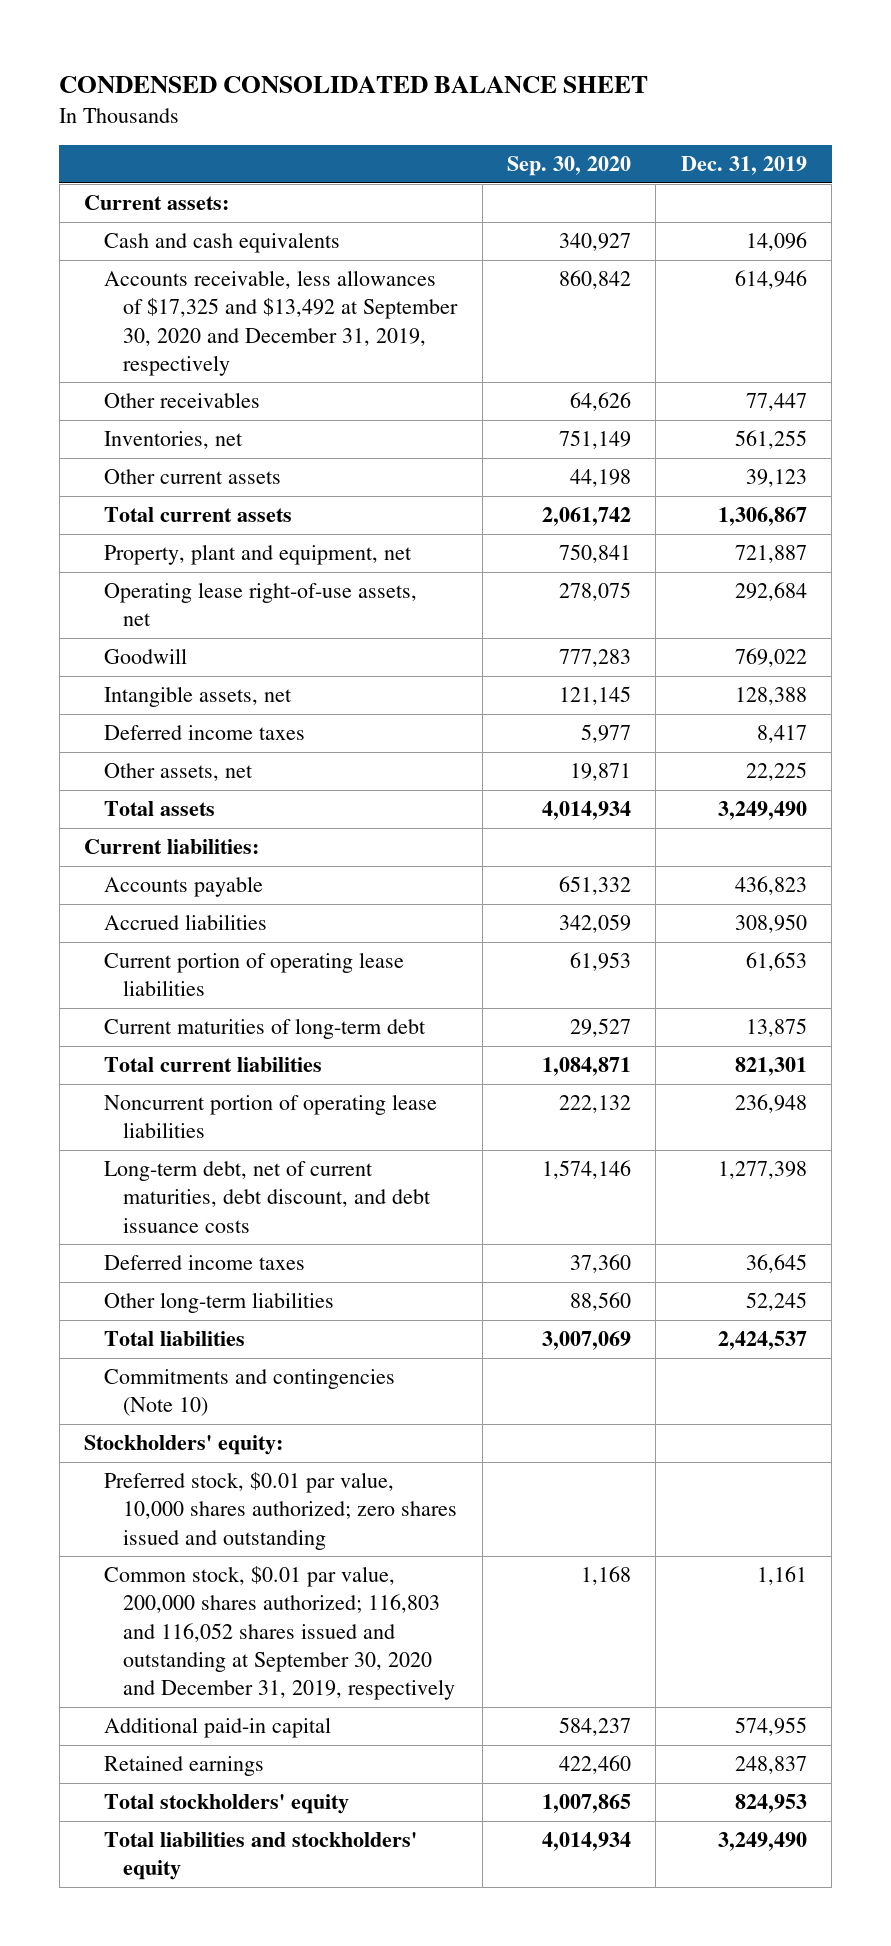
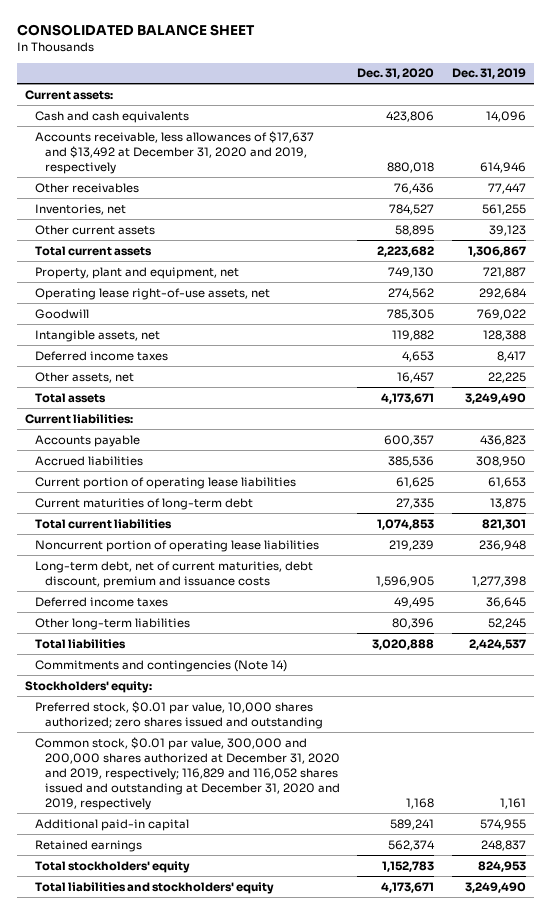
[59,76,649,94] CONDENSED CONSOLIDATED BALANCE SHEET -> [16,24,255,37] CONSOLIDATED BALANCE SHEET
[506,156,631,177] Sep. 30, 2020 -> none
none -> [357,68,435,80] Dec. 31, 2020
[103,270,459,376] Accounts receivable, less allowances of $17,325 and $13,492 at September 30, 2020 and December 31, 2019, respectively -> [35,130,315,174] Accounts receivable, less allowances of $17,637 and $13,492 at December 31, 2020 and 2019, respectively
[103,1161,432,1233] Long-term debt, net of current maturities, debt discount, and debt issuance costs -> [35,560,314,588] Long-term debt, net of current maturities, debt discount, premium and issuance costs
[103,1369,395,1417] Commitments and contingencies (Note 10) -> [35,659,288,672] Commitments and contingencies (Note 14)
[103,1566,456,1701] Common stock, $0.01 par value, 200,000 shares authorized; 116,803 and 116,052 shares issued and outstanding at September 30, 2020 and December 31, 2019, respectively -> [35,736,340,810] Common stock, $0.01 par value, 300,000 and 200,000 shares authorized at December 31, 2020 and 2019, respectively; 116,829 and 116,052 shares issued and outstanding at December 31, 2020 and 2019, respectively

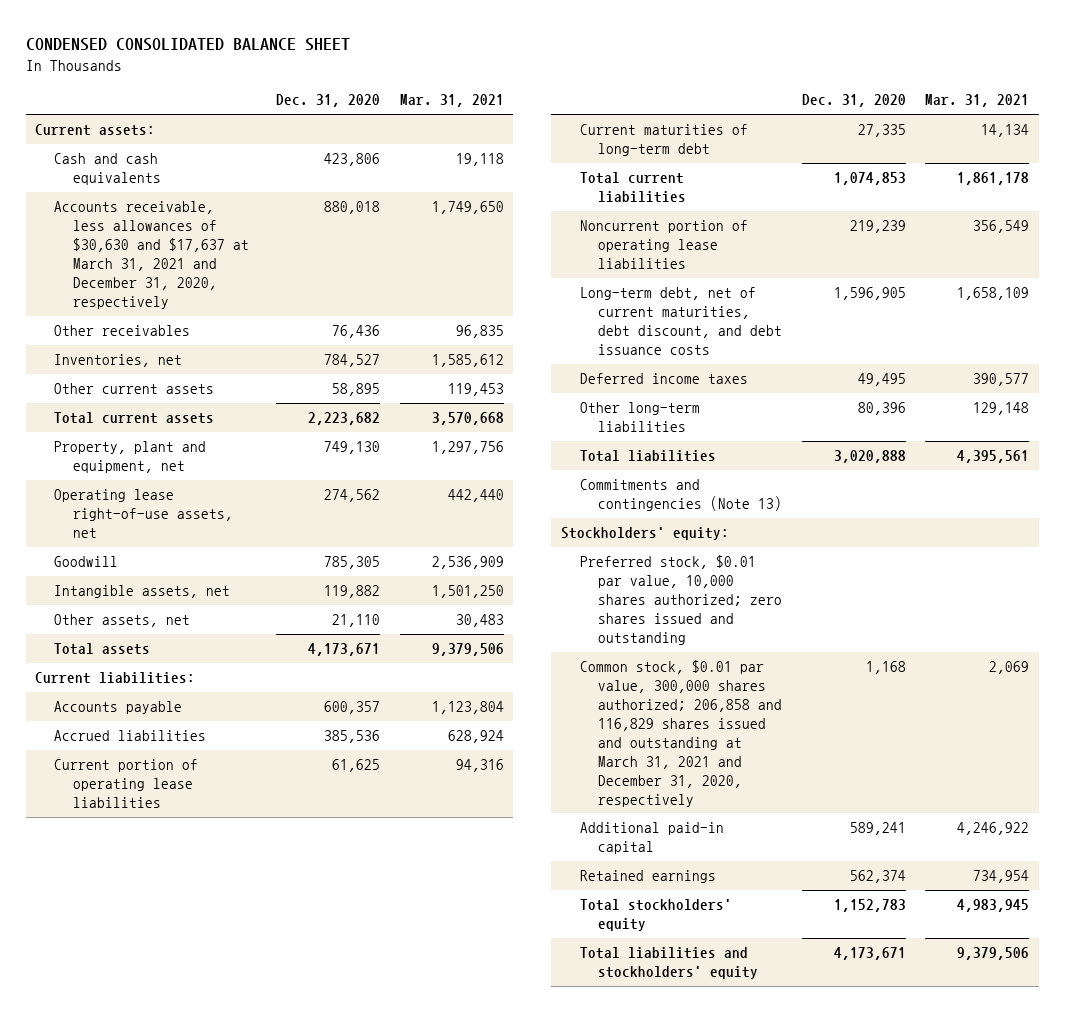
[16,24,255,37] CONSOLIDATED BALANCE SHEET -> [25,38,350,52] CONDENSED CONSOLIDATED BALANCE SHEET
[451,68,526,80] Dec. 31, 2019 -> none
none -> [399,94,504,108] Mar. 31, 2021
[35,130,315,174] Accounts receivable, less allowances of $17,637 and $13,492 at December 31, 2020 and 2019, respectively -> [54,201,250,309] Accounts receivable, less allowances of $30,630 and $17,637 at March 31, 2021 and December 31, 2020, respectively
[35,350,169,361] Deferred income taxes -> none
[397,371,435,383] 16,457 -> [332,614,381,628] 21,110
[35,560,314,588] Long-term debt, net of current maturities, debt discount, premium and issuance costs -> [579,287,783,356] Long-term debt, net of current maturities, debt discount, and debt issuance costs
[35,659,288,672] Commitments and contingencies (Note 14) -> [579,479,783,512] Commitments and contingencies (Note 13)
[35,736,340,810] Common stock, $0.01 par value, 300,000 and 200,000 shares authorized at December 31, 2020 and 2019, respectively; 116,829 and 116,052 shares issued and outstanding at December 31, 2020 and 2019, respectively -> [579,660,783,807] Common stock, $0.01 par value, 300,000 shares authorized; 206,858 and 116,829 shares issued and outstanding at March 31, 2021 and December 31, 2020, respectively

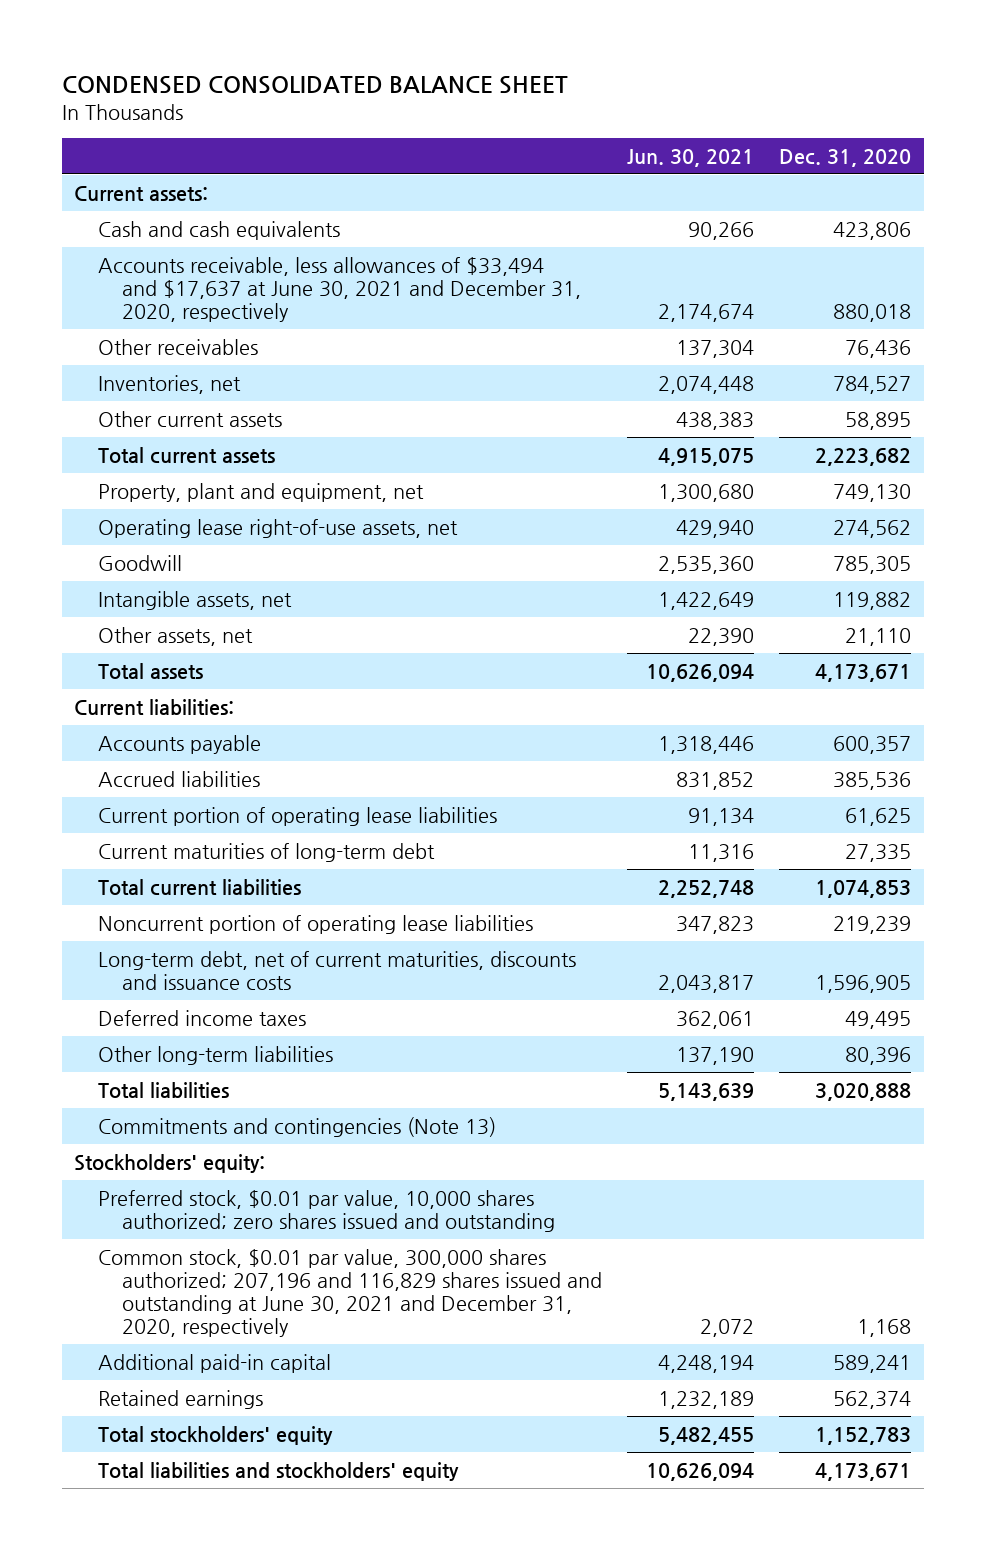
[399,94,504,108] Mar. 31, 2021 -> none
none -> [627,148,755,167] Jun. 30, 2021
[54,201,250,309] Accounts receivable, less allowances of $30,630 and $17,637 at March 31, 2021 and December 31, 2020, respectively -> [98,256,581,322] Accounts receivable, less allowances of $33,494 and $17,637 at June 30, 2021 and December 31, 2020, respectively
[579,287,783,356] Long-term debt, net of current maturities, debt discount, and debt issuance costs -> [98,950,577,990] Long-term debt, net of current maturities, discounts and issuance costs
[579,660,783,807] Common stock, $0.01 par value, 300,000 shares authorized; 206,858 and 116,829 shares issued and outstanding at March 31, 2021 and December 31, 2020, respectively -> [98,1248,602,1337] Common stock, $0.01 par value, 300,000 shares authorized; 207,196 and 116,829 shares issued and outstanding at June 30, 2021 and December 31, 2020, respectively

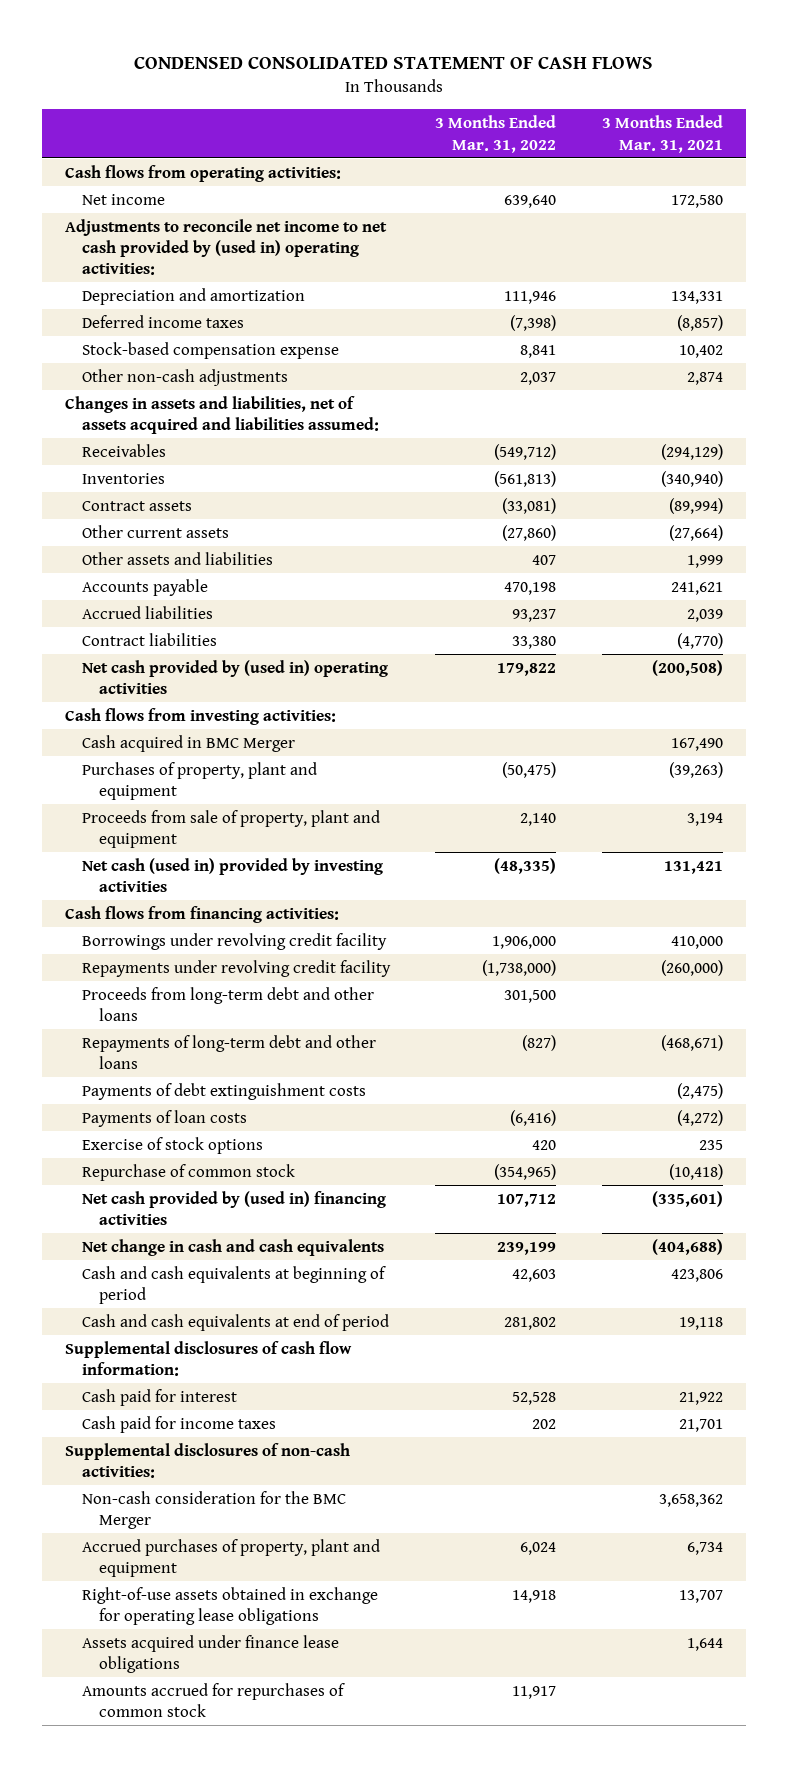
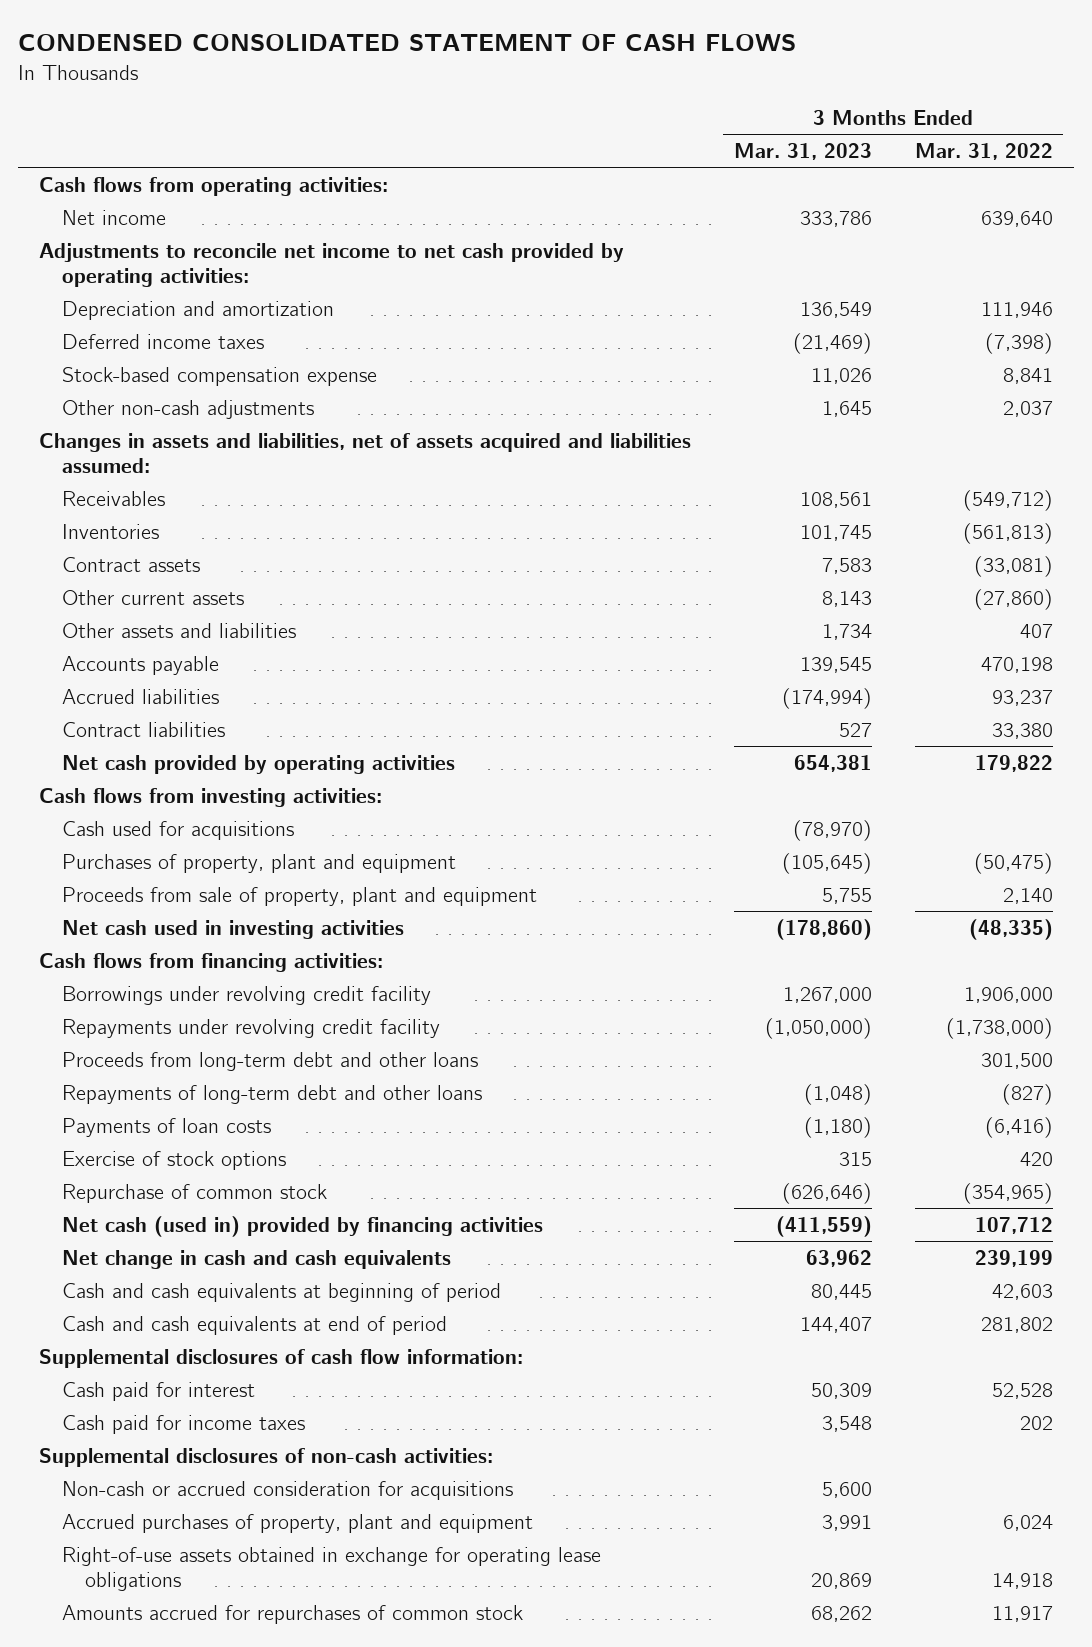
[601,115,723,153] 3 Months Ended Mar. 31, 2021 -> none
none -> [733,143,872,161] Mar. 31, 2023
[65,218,388,276] Adjustments to reconcile net income to net cash provided by (used in) operating activities: -> [39,242,625,287] Adjustments to reconcile net income to net cash provided by operating activities:
[81,659,388,695] Net cash provided by (used in) operating activities -> [62,754,456,774] Net cash provided by operating activities
[81,734,295,752] Cash acquired in BMC Merger -> [62,820,295,840] Cash used for acquisitions
[81,857,383,893] Net cash (used in) provided by investing activities -> [62,919,405,939] Net cash used in investing activities
[81,1082,366,1100] Payments of debt extinguishment costs -> none
[81,1190,386,1226] Net cash provided by (used in) financing activities -> [62,1215,544,1237] Net cash (used in) provided by financing activities
[81,1490,346,1530] Non-cash consideration for the BMC Merger -> none
none -> [62,1480,514,1500] Non-cash or accrued consideration for acquisitions
[81,1634,339,1674] Assets acquired under finance lease obligations -> none

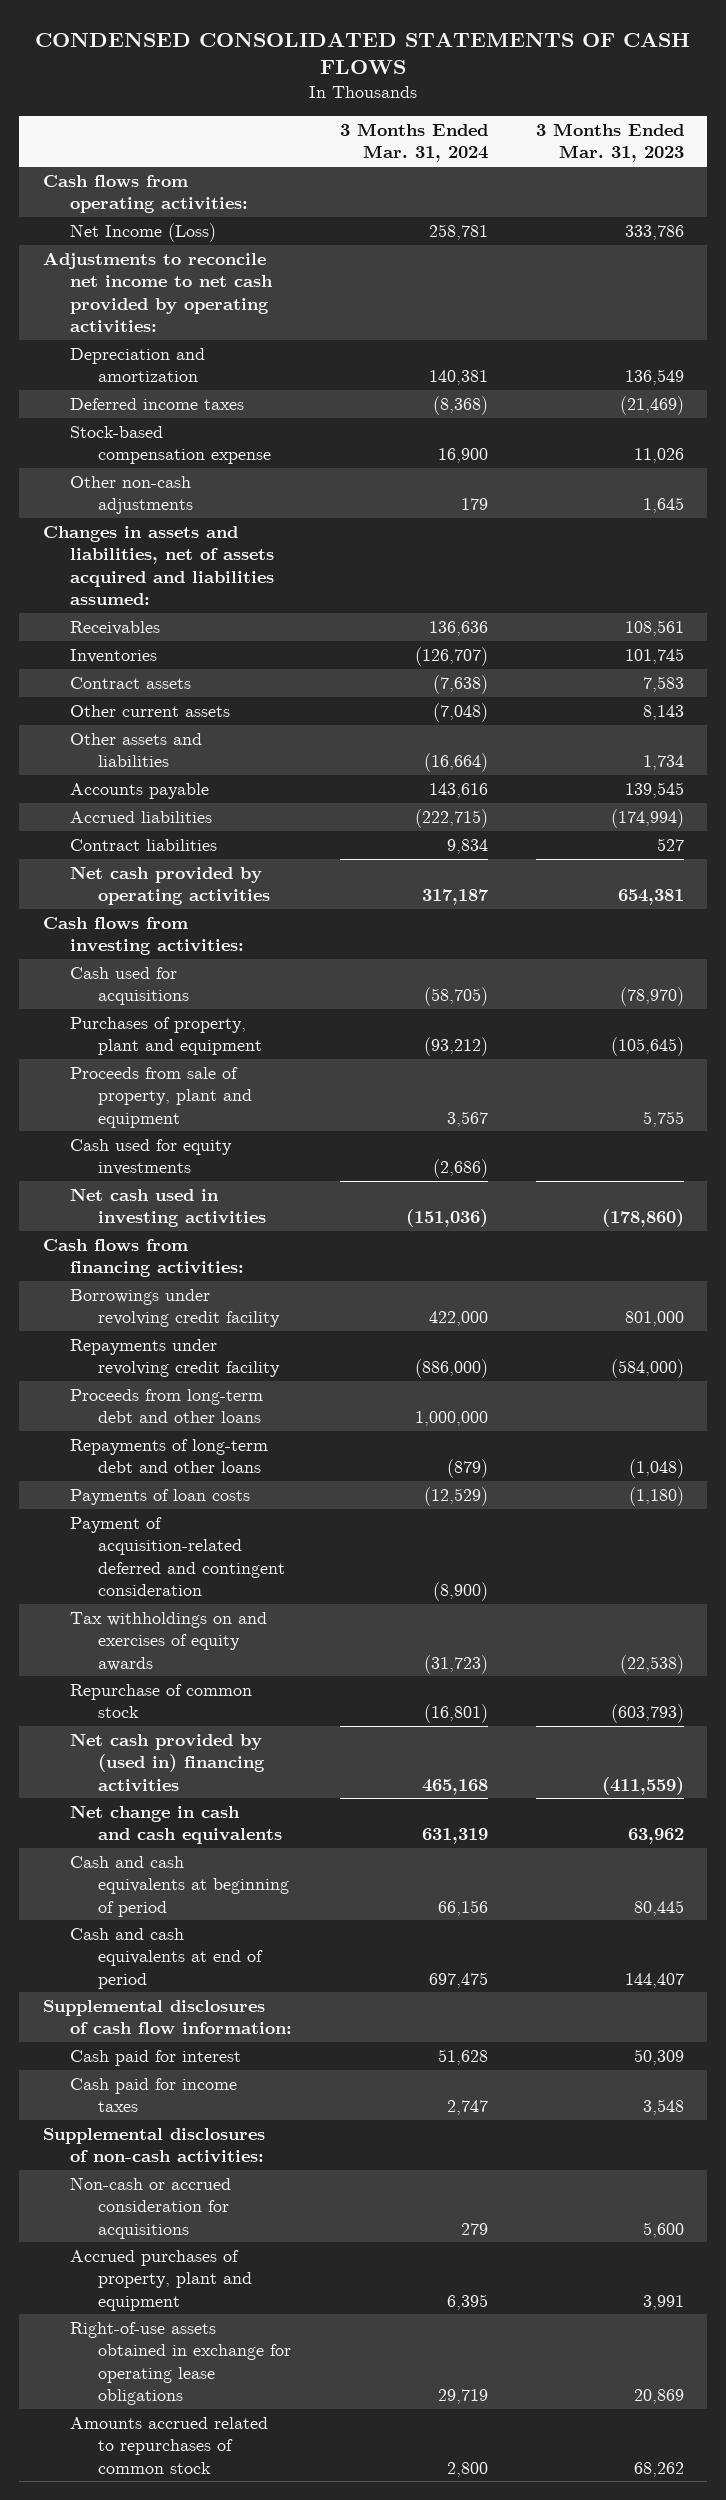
[17,33,796,51] CONDENSED CONSOLIDATED STATEMENT OF CASH FLOWS -> [35,31,691,75] CONDENSED CONSOLIDATED STATEMENTS OF CASH FLOWS
[914,143,1053,161] Mar. 31, 2022 -> none
none -> [339,123,488,163] 3 Months Ended Mar. 31, 2024
[62,209,167,225] Net income -> [70,223,217,243] Net Income (Loss)
none -> [70,1139,233,1176] Cash used for equity investments
[782,986,872,1003] 1,267,000 -> [624,1311,684,1327] 801,000
[764,1017,872,1039] (1,050,000) -> [610,1359,684,1379] (584,000)
[62,1150,287,1170] Exercise of stock options -> none
none -> [70,1517,285,1596] Payment of acquisition-related deferred and contingent consideration
none -> [70,1612,268,1671] Tax withholdings on and exercises of equity awards
[781,1182,872,1204] (626,646) -> [610,1704,684,1724] (603,793)
[62,1215,544,1237] Net cash (used in) provided by financing activities -> [70,1733,265,1792] Net cash provided by (used in) financing activities
[62,1604,524,1624] Amounts accrued for repurchases of common stock -> [70,2417,269,2474] Amounts accrued related to repurchases of common stock

